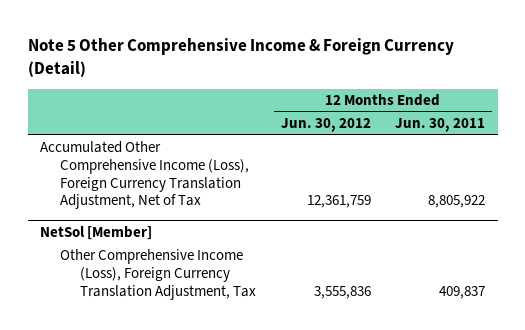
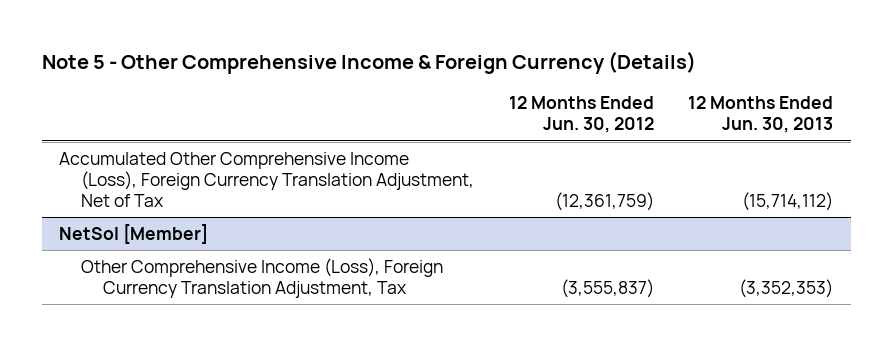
[27,37,454,77] Note 5 Other Comprehensive Income & Foreign Currency (Detail) -> [41,51,696,75] Note 5 - Other Comprehensive Income & Foreign Currency (Details)
[395,118,486,133] Jun. 30, 2011 -> none
none -> [688,96,834,134] 12 Months Ended Jun. 30, 2013
[306,195,371,209] 12,361,759 -> [554,191,654,211] (12,361,759)
[313,285,371,299] 3,555,836 -> [560,278,654,298] (3,555,837)

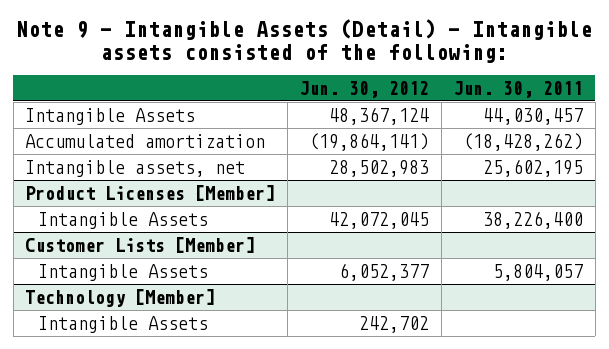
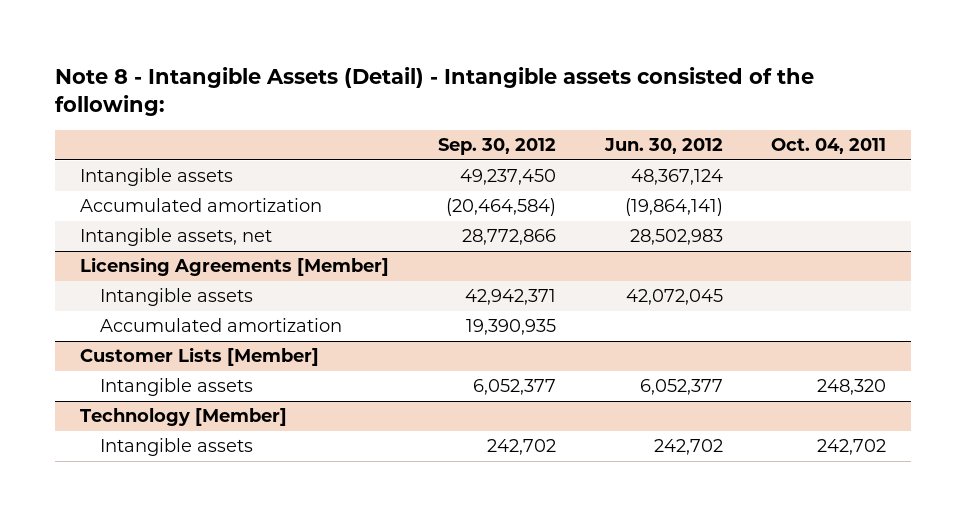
[16,18,593,63] Note 9 - Intangible Assets (Detail) - Intangible assets consisted of the following: -> [55,66,815,117] Note 8 - Intangible Assets (Detail) - Intangible assets consisted of the following:
[453,80,584,98] Jun. 30, 2011 -> none
none -> [437,138,556,156] Sep. 30, 2012
none -> [771,138,887,155] Oct. 04, 2011
[25,107,196,125] Intangible Assets -> [79,168,233,187] Intangible assets
[25,184,276,201] Product Licenses [Member] -> none
none -> [79,257,389,277] Licensing Agreements [Member]
[38,211,209,229] Intangible Assets -> [99,288,253,307] Intangible assets
none -> [99,318,342,333] Accumulated amortization
[38,263,209,281] Intangible Assets -> [99,378,253,397] Intangible assets
[38,315,209,333] Intangible Assets -> [99,438,253,457] Intangible assets

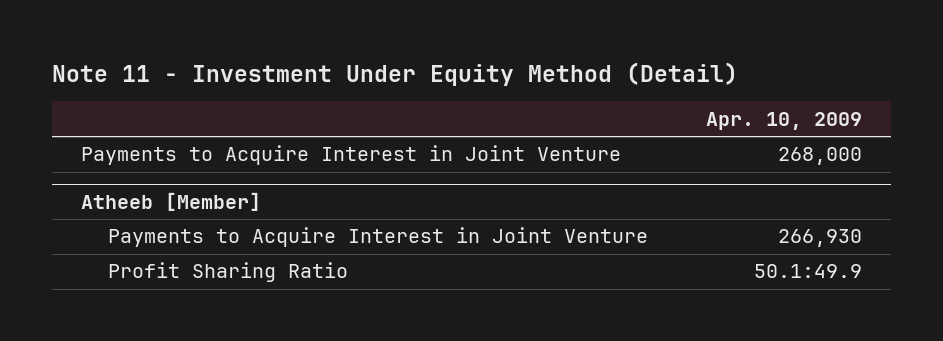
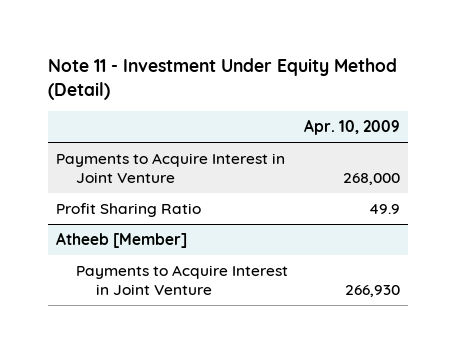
none -> [56,202,202,217] Profit Sharing Ratio
[107,262,348,283] Profit Sharing Ratio -> none

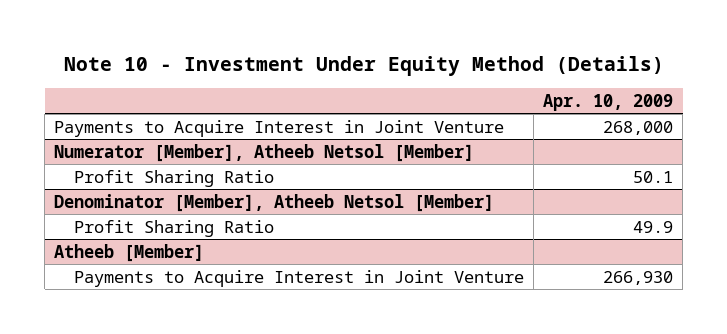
[48,58,398,100] Note 11 - Investment Under Equity Method (Detail) -> [63,56,664,77] Note 10 - Investment Under Equity Method (Details)
none -> [54,143,475,162] Numerator [Member], Atheeb Netsol [Member]
none -> [74,169,275,187] Profit Sharing Ratio
none -> [54,193,495,212] Denominator [Member], Atheeb Netsol [Member]

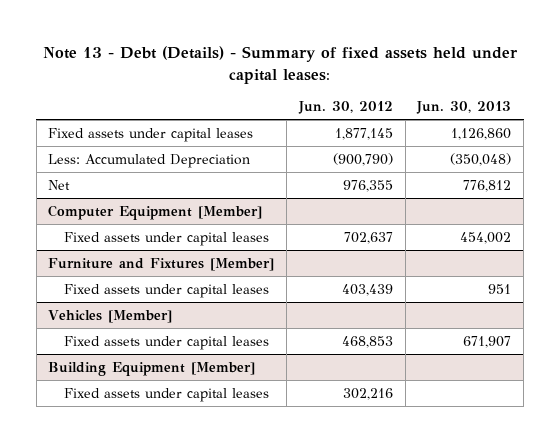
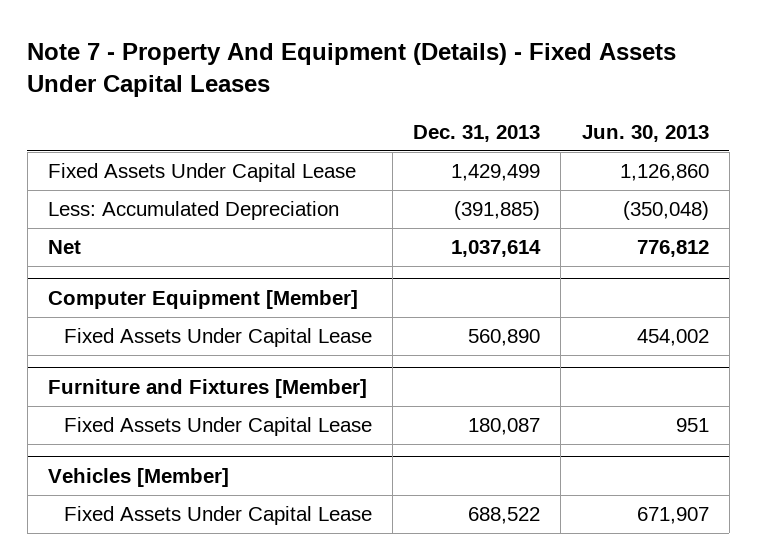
[42,45,518,84] Note 13 - Debt (Details) - Summary of fixed assets held under capital leases: -> [27,42,677,97] Note 7 - Property And Equipment (Details) - Fixed Assets Under Capital Leases
[297,101,393,115] Jun. 30, 2012 -> none
none -> [413,124,541,142] Dec. 31, 2013
[48,127,254,142] Fixed assets under capital leases -> [48,163,357,183] Fixed Assets Under Capital Lease
[63,231,269,246] Fixed assets under capital leases -> [63,328,372,348] Fixed Assets Under Capital Lease
[63,283,269,298] Fixed assets under capital leases -> [63,417,372,437] Fixed Assets Under Capital Lease
[48,361,256,376] Building Equipment [Member] -> none
[63,387,269,402] Fixed assets under capital leases -> none
[63,335,269,350] Fixed assets under capital leases -> [63,506,372,526] Fixed Assets Under Capital Lease

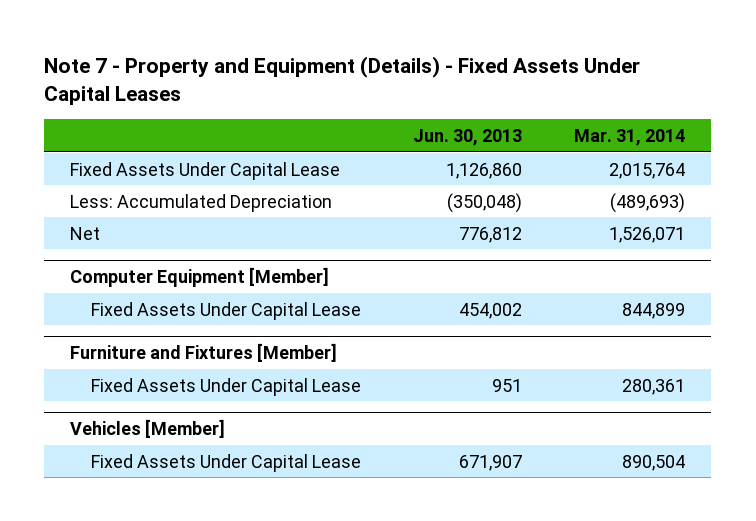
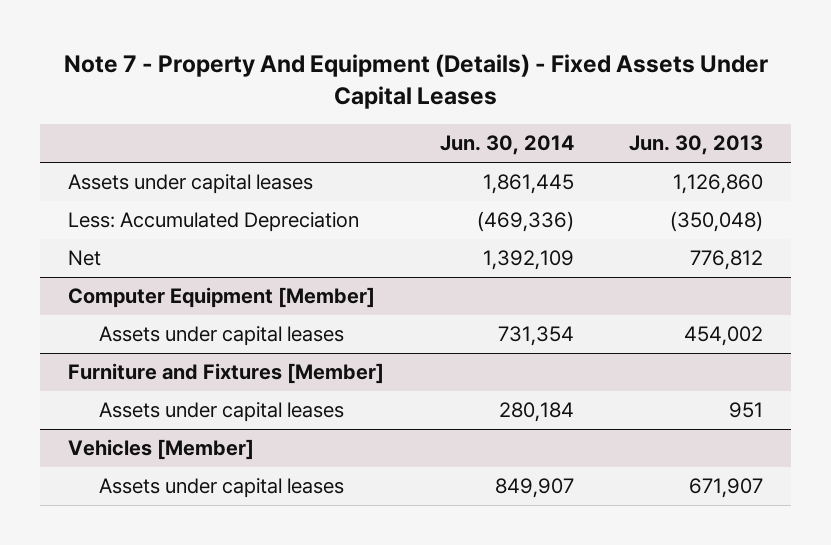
[44,55,641,105] Note 7 - Property and Equipment (Details) - Fixed Assets Under Capital Leases -> [63,53,768,109] Note 7 - Property And Equipment (Details) - Fixed Assets Under Capital Leases
[574,128,686,146] Mar. 31, 2014 -> none
none -> [439,135,574,156] Jun. 30, 2014
[70,161,341,180] Fixed Assets Under Capital Lease -> [67,174,313,195] Assets under capital leases
[90,301,361,320] Fixed Assets Under Capital Lease -> [98,326,344,347] Assets under capital leases
[90,377,361,396] Fixed Assets Under Capital Lease -> [98,402,344,423] Assets under capital leases
[90,453,361,472] Fixed Assets Under Capital Lease -> [98,478,344,499] Assets under capital leases

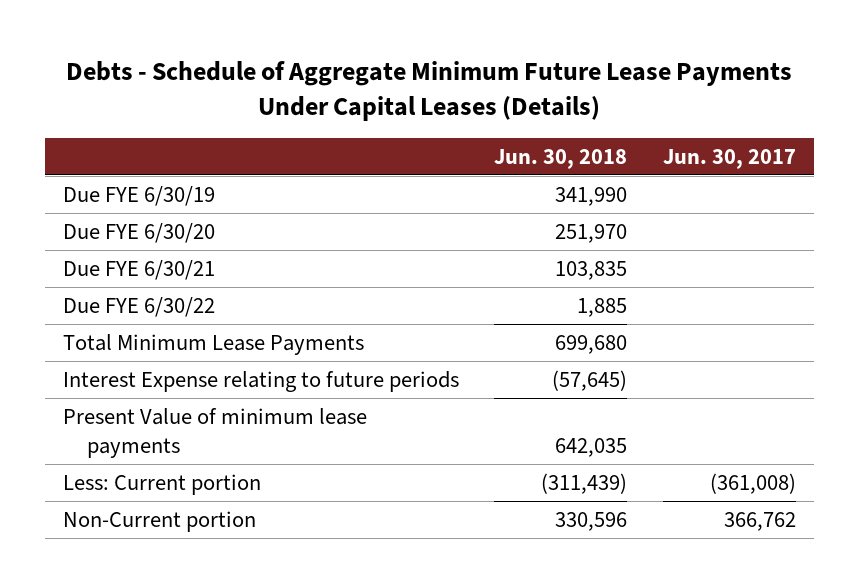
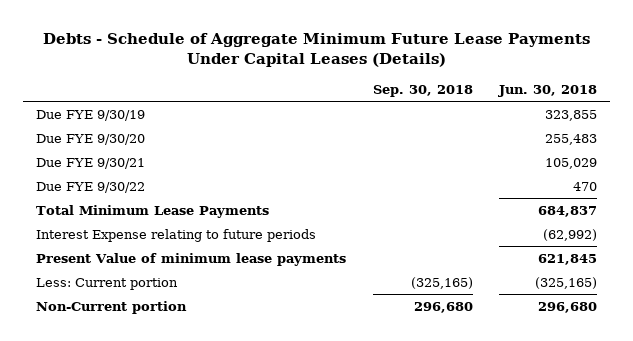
[662,148,796,169] Jun. 30, 2017 -> none
none -> [372,84,473,97] Sep. 30, 2018
[63,185,216,206] Due FYE 6/30/19 -> [36,109,146,121] Due FYE 9/30/19
[555,186,628,206] 341,990 -> [544,109,597,121] 323,855
[63,222,216,243] Due FYE 6/30/20 -> [36,133,146,145] Due FYE 9/30/20
[555,223,628,243] 251,970 -> [544,133,597,145] 255,483
[63,259,216,280] Due FYE 6/30/21 -> [36,157,146,169] Due FYE 9/30/21
[555,260,628,280] 103,835 -> [544,157,597,169] 105,029
[63,296,216,317] Due FYE 6/30/22 -> [36,181,146,193] Due FYE 9/30/22
[577,297,628,317] 1,885 -> [572,181,597,191] 470
[555,334,628,354] 699,680 -> [537,205,597,217] 684,837
[552,369,628,391] (57,645) -> [542,228,597,241] (62,992)
[555,437,628,457] 642,035 -> [537,253,597,265] 621,845
[541,472,628,494] (311,439) -> [534,276,597,289] (325,165)
[555,511,628,531] 330,596 -> [537,301,597,313] 296,680

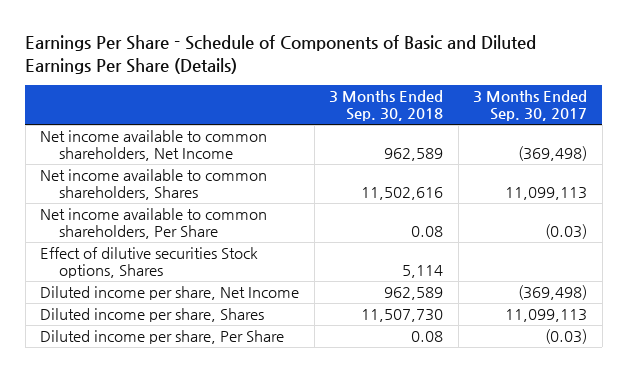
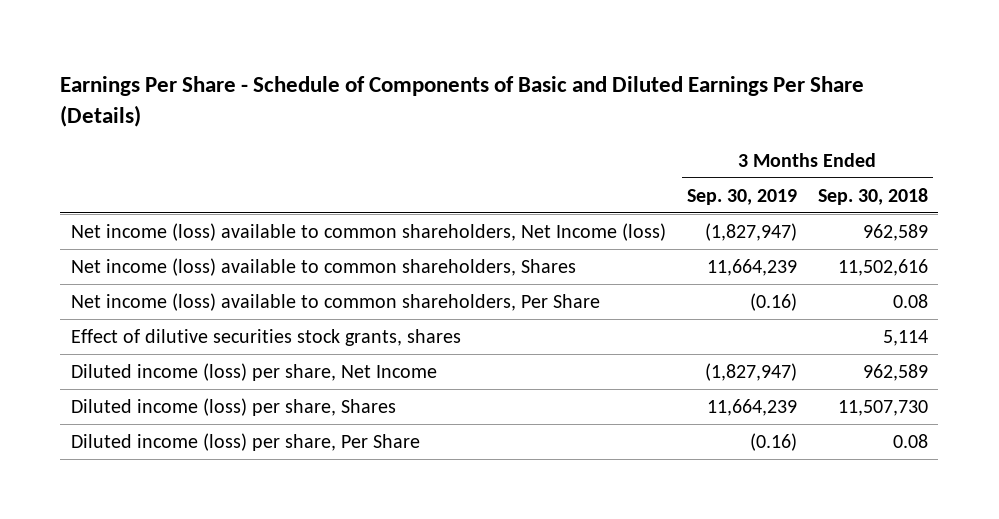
[473,90,588,122] 3 Months Ended Sep. 30, 2017 -> none
none -> [686,188,797,205] Sep. 30, 2019
[40,129,268,162] Net income available to common shareholders, Net Income -> [70,223,666,242] Net income (loss) available to common shareholders, Net Income (loss)
[40,168,268,201] Net income available to common shareholders, Shares -> [70,258,576,277] Net income (loss) available to common shareholders, Shares
[40,207,268,240] Net income available to common shareholders, Per Share -> [70,293,600,312] Net income (loss) available to common shareholders, Per Share
[40,246,259,279] Effect of dilutive securities Stock options, Shares -> [70,329,461,347] Effect of dilutive securities stock grants, shares
[40,285,300,300] Diluted income per share, Net Income -> [70,363,437,382] Diluted income (loss) per share, Net Income
[40,307,265,322] Diluted income per share, Shares -> [70,398,396,417] Diluted income (loss) per share, Shares
[40,329,285,344] Diluted income per share, Per Share -> [70,433,420,452] Diluted income (loss) per share, Per Share

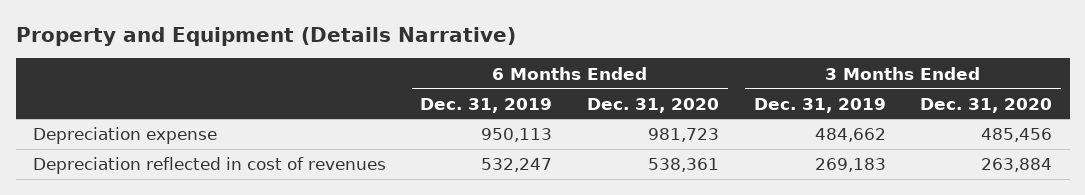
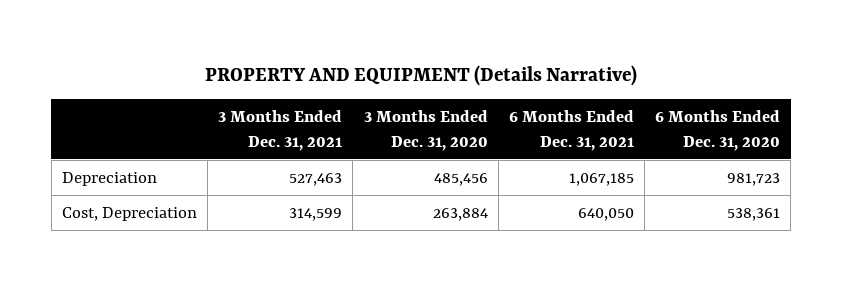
[15,26,516,46] Property and Equipment (Details Narrative) -> [205,64,638,86] PROPERTY AND EQUIPMENT (Details Narrative)
[420,97,553,113] Dec. 31, 2019 -> none
[753,97,886,113] Dec. 31, 2019 -> none
none -> [218,110,343,151] 3 Months Ended Dec. 31, 2021
none -> [508,110,634,151] 6 Months Ended Dec. 31, 2021
[32,127,217,145] Depreciation expense -> [61,171,157,186] Depreciation
[32,157,386,175] Depreciation reflected in cost of revenues -> [61,206,197,221] Cost, Depreciation

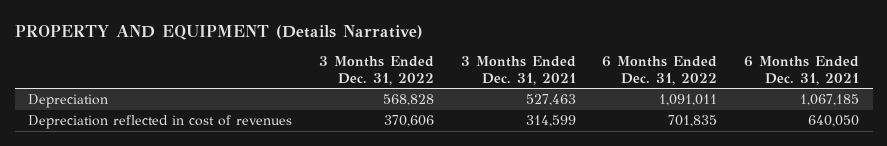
[363,110,488,151] 3 Months Ended Dec. 31, 2020 -> none
[655,110,781,151] 6 Months Ended Dec. 31, 2020 -> none
none -> [318,56,434,85] 3 Months Ended Dec. 31, 2022
none -> [602,56,718,85] 6 Months Ended Dec. 31, 2022
[61,206,197,221] Cost, Depreciation -> [27,115,292,130] Depreciation reflected in cost of revenues

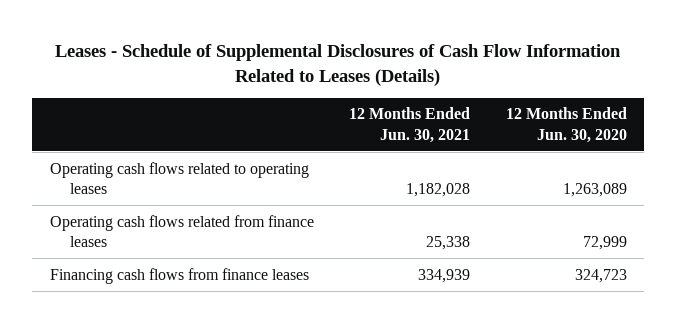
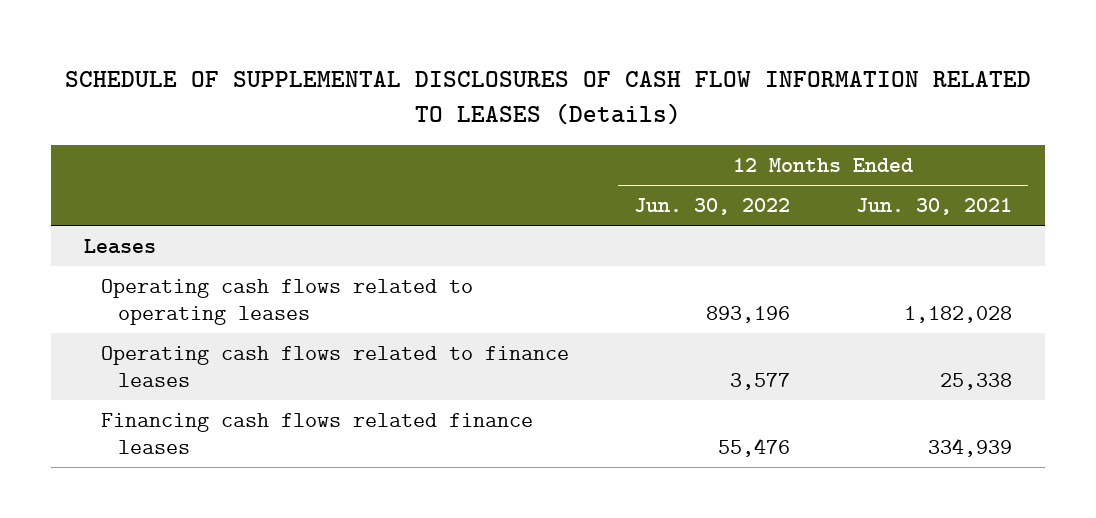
[55,44,622,86] Leases - Schedule of Supplemental Disclosures of Cash Flow Information Related to Leases (Details) -> [64,70,1031,125] SCHEDULE OF SUPPLEMENTAL DISCLOSURES OF CASH FLOW INFORMATION RELATED TO LEASES (Details)
[505,107,627,143] 12 Months Ended Jun. 30, 2020 -> none
none -> [634,198,791,216] Jun. 30, 2022
none -> [83,239,156,255] Leases
[50,214,315,247] Operating cash flows related from finance leases -> [101,346,570,387] Operating cash flows related to finance leases
[50,267,310,284] Financing cash flows from finance leases -> [101,413,534,454] Financing cash flows related finance leases

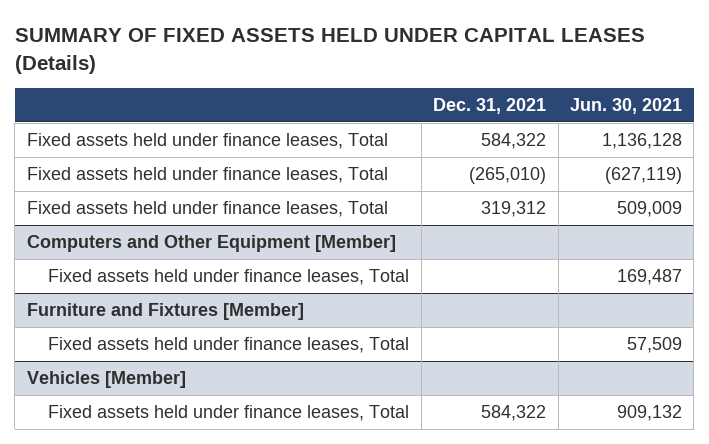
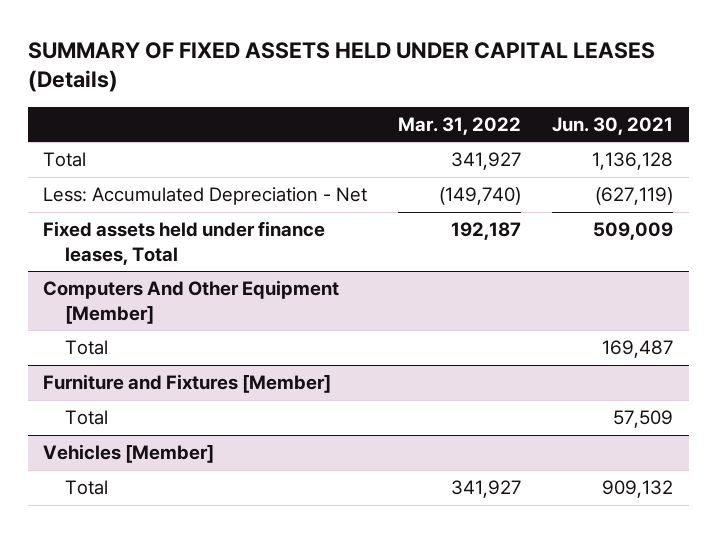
[433,97,547,114] Dec. 31, 2021 -> none
none -> [398,116,522,135] Mar. 31, 2022
[26,133,388,150] Fixed assets held under finance leases, Total -> [43,152,87,168] Total
[26,167,388,184] Fixed assets held under finance leases, Total -> [43,187,368,206] Less: Accumulated Depreciation - Net
[26,235,396,253] Computers and Other Equipment [Member] -> [43,280,340,324] Computers And Other Equipment [Member]
[48,269,410,286] Fixed assets held under finance leases, Total -> [64,340,108,356] Total
[48,337,410,354] Fixed assets held under finance leases, Total -> [64,410,108,426] Total
[48,405,410,422] Fixed assets held under finance leases, Total -> [64,480,108,496] Total

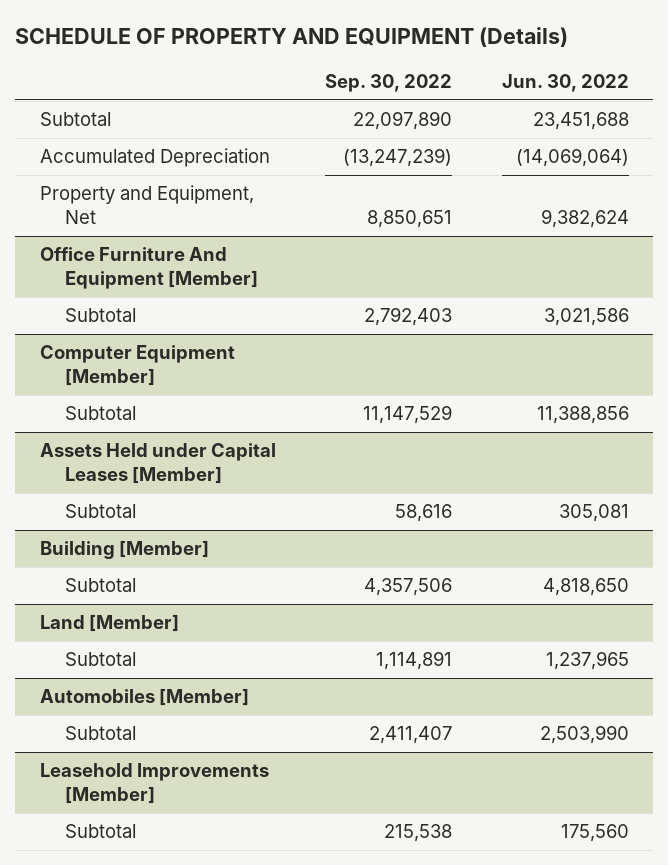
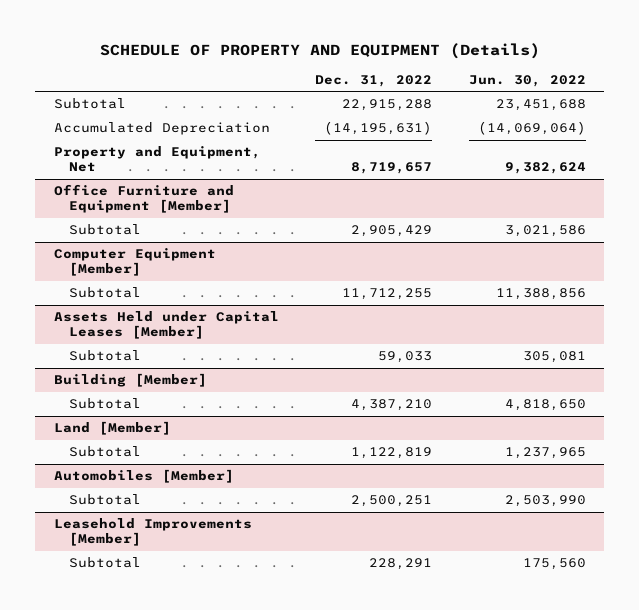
[325,74,453,93] Sep. 30, 2022 -> none
none -> [315,74,433,87] Dec. 31, 2022
[39,247,258,290] Office Furniture And Equipment [Member] -> [53,184,234,214] Office Furniture and Equipment [Member]

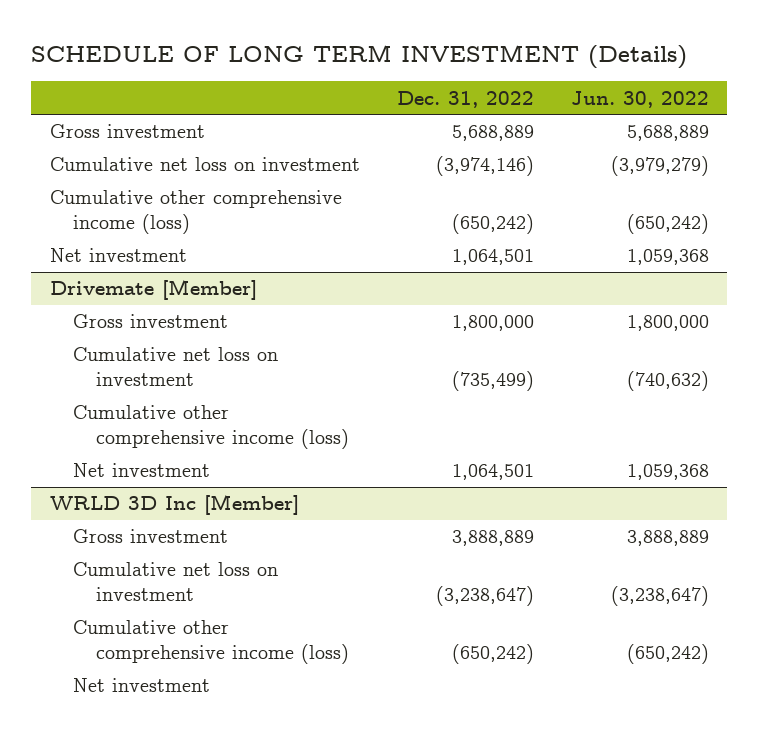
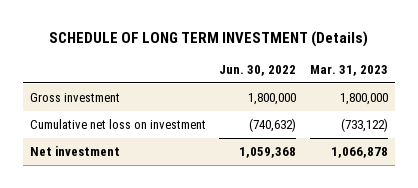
[396,90,534,108] Dec. 31, 2022 -> none
none -> [310,64,389,76] Mar. 31, 2023
[49,124,205,139] Gross investment -> none
[49,157,360,172] Cumulative net loss on investment -> none
[49,190,342,234] Cumulative other comprehensive income (loss) -> none
[49,248,187,263] Net investment -> none
[49,279,257,301] Drivemate [Member] -> none
[72,405,350,449] Cumulative other comprehensive income (loss) -> none
[49,494,299,516] WRLD 3D Inc [Member] -> none
[72,529,228,544] Gross investment -> none
[72,562,278,601] Cumulative net loss on investment -> none
[72,620,350,664] Cumulative other comprehensive income (loss) -> none
[72,678,210,693] Net investment -> none

